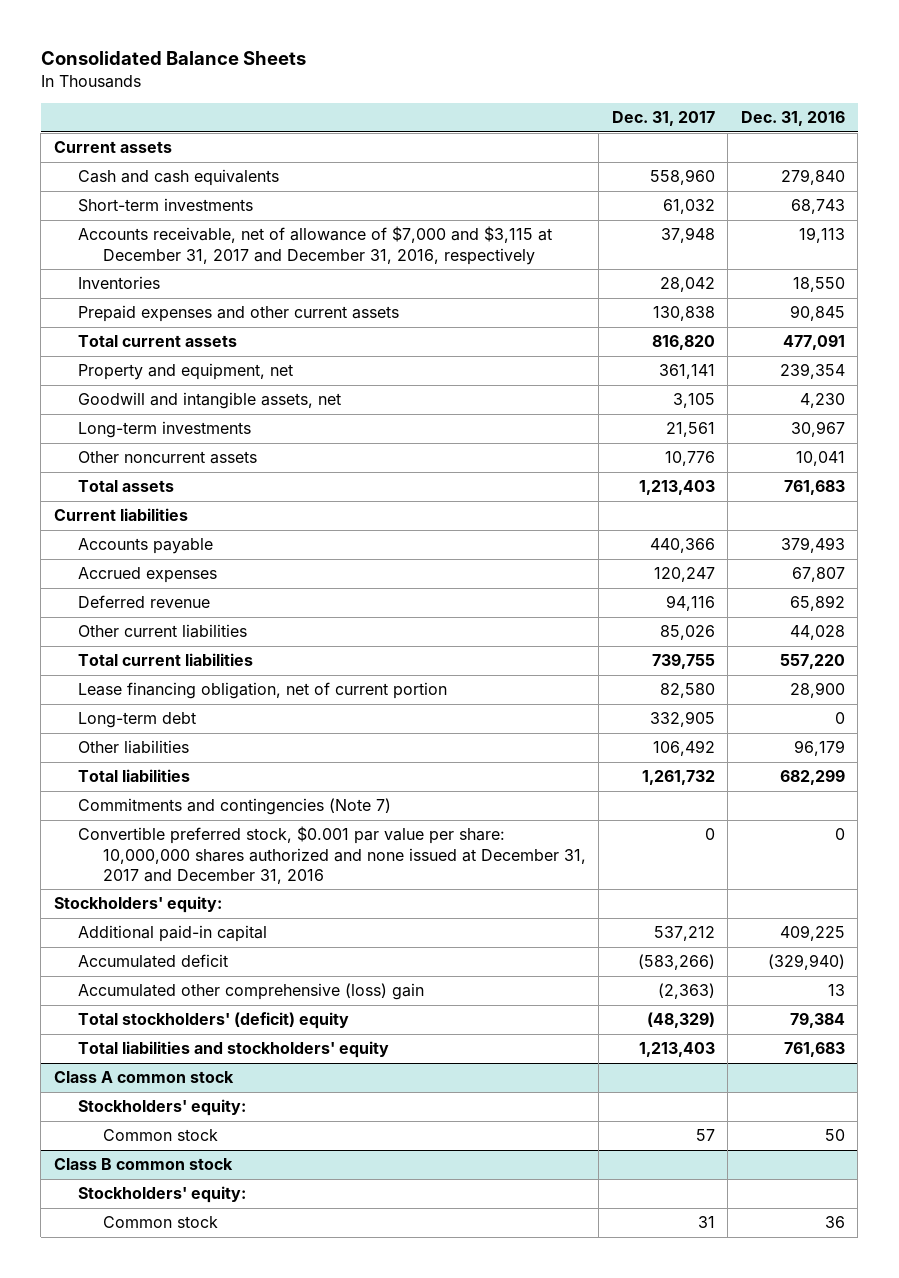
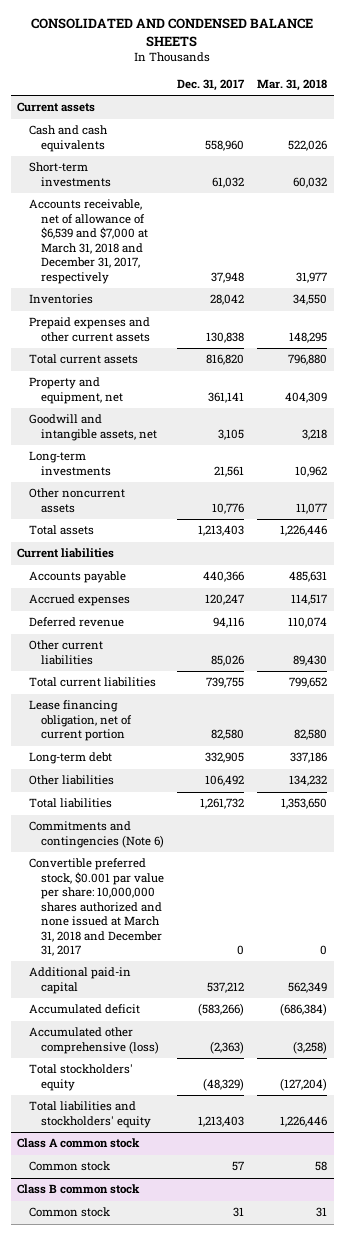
[40,51,306,66] Consolidated Balance Sheets -> [31,18,314,47] CONSOLIDATED AND CONDENSED BALANCE SHEETS
[740,111,845,127] Dec. 31, 2016 -> none
none -> [257,79,328,92] Mar. 31, 2018
[78,226,553,265] Accounts receivable, net of allowance of $7,000 and $3,115 at December 31, 2017 and December 31, 2016, respectively -> [29,199,148,284] Accounts receivable, net of allowance of $6,539 and $7,000 at March 31, 2018 and December 31, 2017, respectively
[53,896,222,914] Stockholders' equity: -> none
[78,798,392,816] Commitments and contingencies (Note 7) -> [29,821,164,848] Commitments and contingencies (Note 6)
[78,826,586,884] Convertible preferred stock, $0.001 par value per share: 10,000,000 shares authorized and none issued at December 31, 2017 and December 31, 2016 -> [29,858,164,957] Convertible preferred stock, $0.001 par value per share: 10,000,000 shares authorized and none issued at March 31, 2018 and December 31, 2017
[78,983,425,1001] Accumulated other comprehensive (loss) gain -> [29,1027,159,1054] Accumulated other comprehensive (loss)
[78,1012,350,1030] Total stockholders' (deficit) equity -> [29,1064,134,1091] Total stockholders' equity
[78,1099,247,1117] Stockholders' equity: -> none
[78,1186,247,1204] Stockholders' equity: -> none

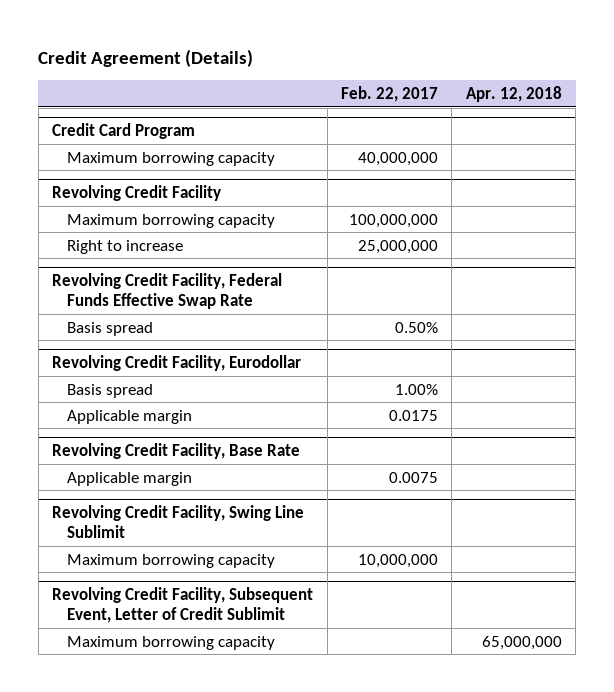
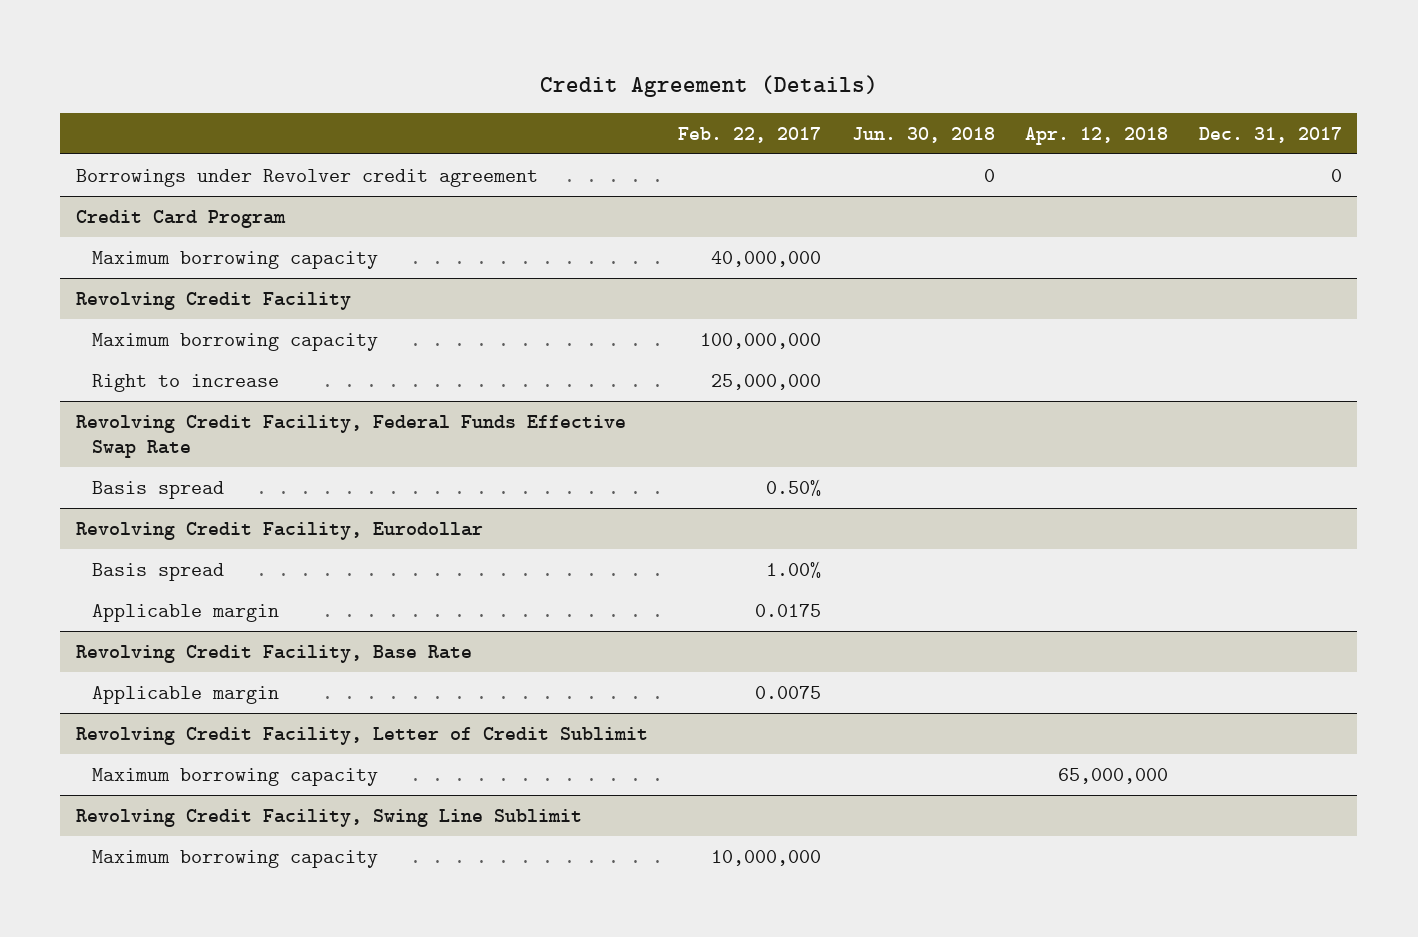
none -> [851,126,995,143] Jun. 30, 2018
none -> [1199,126,1343,143] Dec. 31, 2017
none -> [75,168,538,187] Borrowings under Revolver credit agreement
none -> [75,726,648,745] Revolving Credit Facility, Letter of Credit Sublimit
none -> [92,767,379,786] Maximum borrowing capacity
[52,587,314,623] Revolving Credit Facility, Subsequent Event, Letter of Credit Sublimit -> none
[66,635,275,650] Maximum borrowing capacity -> none

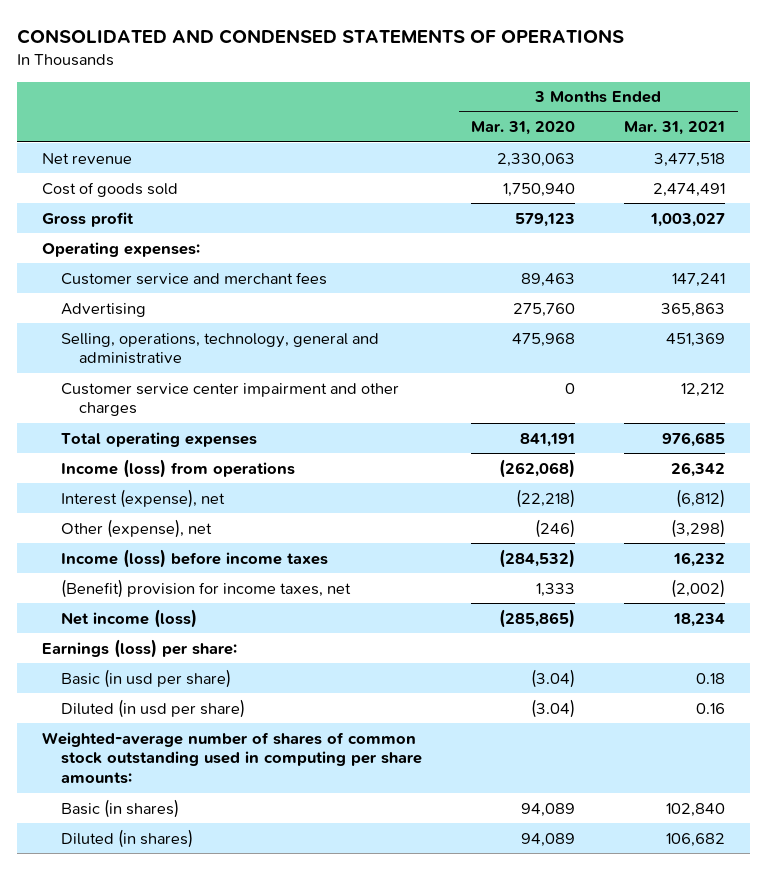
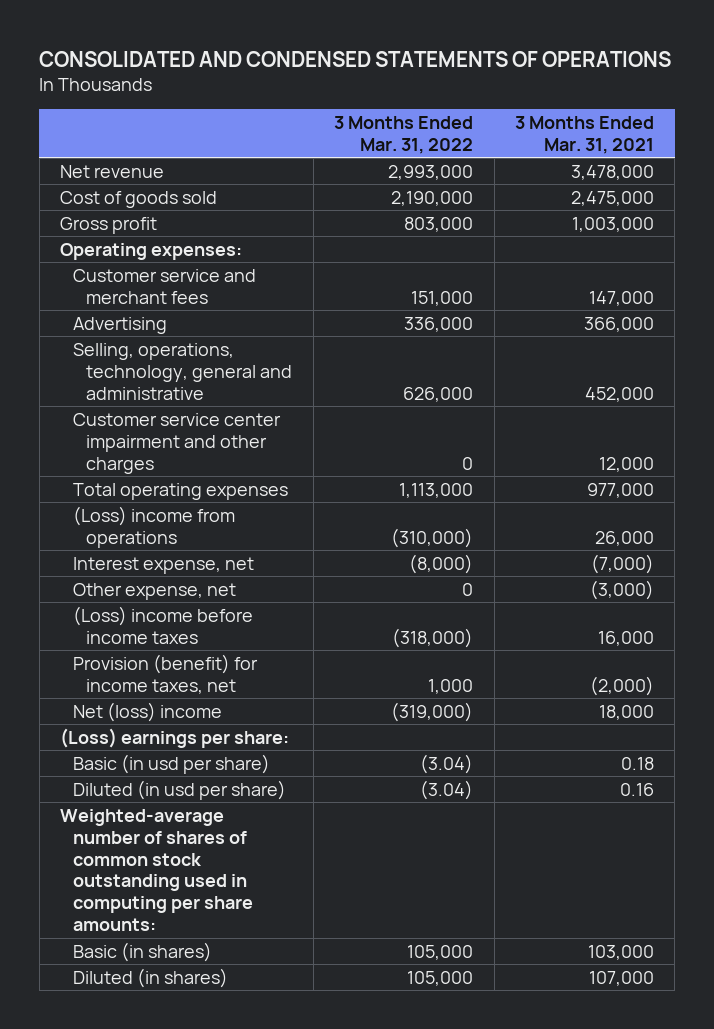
[470,121,575,136] Mar. 31, 2020 -> none
none -> [334,115,474,154] 3 Months Ended Mar. 31, 2022
[654,152,726,167] 3,477,518 -> [570,164,654,180] 3,478,000
[653,182,726,197] 2,474,491 -> [570,190,654,206] 2,475,000
[650,212,726,227] 1,003,027 -> [571,216,654,232] 1,003,000
[672,272,726,287] 147,241 -> [588,290,654,306] 147,000
[661,302,726,317] 365,863 -> [583,316,654,332] 366,000
[666,332,726,347] 451,369 -> [584,386,654,402] 452,000
[681,382,726,397] 12,212 -> [598,456,654,472] 12,000
[662,431,726,447] 976,685 -> [586,482,654,498] 977,000
[60,458,295,478] Income (loss) from operations -> [73,505,236,548] (Loss) income from operations
[671,461,726,477] 26,342 -> [594,530,654,546] 26,000
[60,488,225,508] Interest (expense), net -> [73,556,255,574] Interest expense, net
[676,488,726,508] (6,812) -> [590,553,654,574] (7,000)
[60,518,212,538] Other (expense), net -> [73,582,237,600] Other expense, net
[671,518,726,538] (3,298) -> [589,579,654,600] (3,000)
[60,548,328,568] Income (loss) before income taxes -> [73,605,254,644] (Loss) income before income taxes
[673,551,726,567] 16,232 -> [597,630,654,646] 16,000
[60,578,351,598] (Benefit) provision for income taxes, net -> [73,653,259,694] Provision (benefit) for income taxes, net
[671,578,726,598] (2,002) -> [589,675,654,696] (2,000)
[60,608,197,628] Net income (loss) -> [73,701,223,722] Net (loss) income
[673,612,726,627] 18,234 -> [598,704,654,720] 18,000
[42,638,238,658] Earnings (loss) per share: -> [60,727,290,748] (Loss) earnings per share:
[666,802,726,817] 102,840 -> [587,944,654,960] 103,000
[666,832,726,847] 106,682 -> [588,970,654,986] 107,000

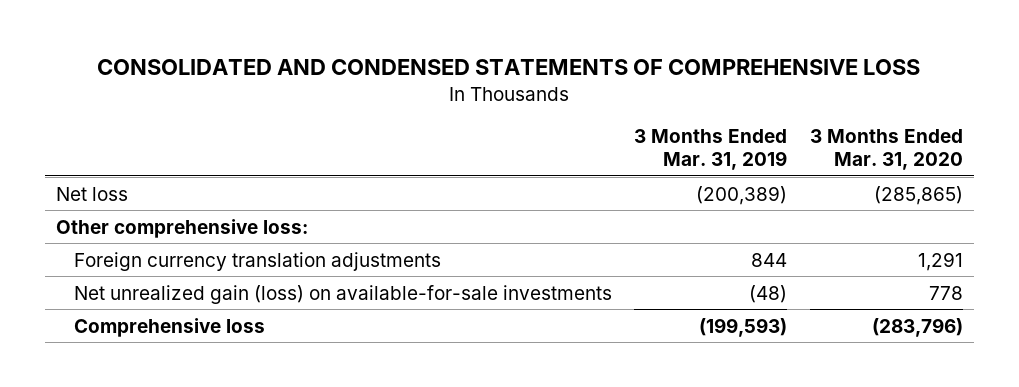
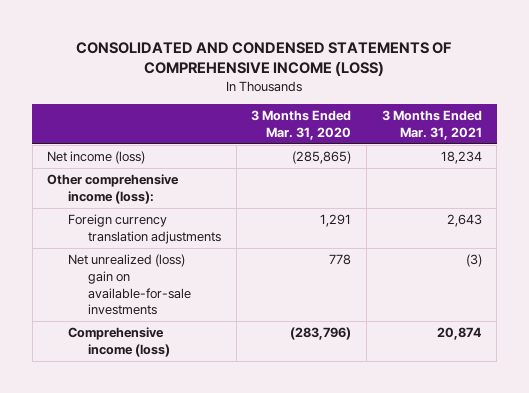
[97,58,921,75] CONSOLIDATED AND CONDENSED STATEMENTS OF COMPREHENSIVE LOSS -> [76,41,452,77] CONSOLIDATED AND CONDENSED STATEMENTS OF COMPREHENSIVE INCOME (LOSS)
[634,129,788,171] 3 Months Ended Mar. 31, 2019 -> none
none -> [381,110,482,140] 3 Months Ended Mar. 31, 2021
[55,186,128,201] Net loss -> [47,151,146,165] Net income (loss)
[55,218,308,238] Other comprehensive loss: -> [47,174,180,204] Other comprehensive income (loss):
[73,284,612,304] Net unrealized gain (loss) on available-for-sale investments -> [67,254,192,316] Net unrealized (loss) gain on available-for-sale investments
[73,317,265,337] Comprehensive loss -> [67,327,171,357] Comprehensive income (loss)

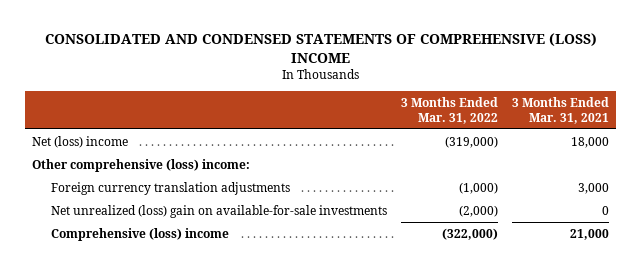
[76,41,452,77] CONSOLIDATED AND CONDENSED STATEMENTS OF COMPREHENSIVE INCOME (LOSS) -> [44,32,597,63] CONSOLIDATED AND CONDENSED STATEMENTS OF COMPREHENSIVE (LOSS) INCOME
[251,110,352,140] 3 Months Ended Mar. 31, 2020 -> none
none -> [401,96,499,124] 3 Months Ended Mar. 31, 2022
[47,151,146,165] Net income (loss) -> [31,135,128,148] Net (loss) income
[440,151,482,165] 18,234 -> [571,136,610,148] 18,000
[47,174,180,204] Other comprehensive income (loss): -> [31,158,250,172] Other comprehensive (loss) income:
[446,214,482,228] 2,643 -> [578,182,610,194] 3,000
[465,254,482,268] (3) -> [602,205,610,215] 0
[67,327,171,357] Comprehensive income (loss) -> [51,227,230,241] Comprehensive (loss) income
[436,327,482,341] 20,874 -> [570,228,610,240] 21,000

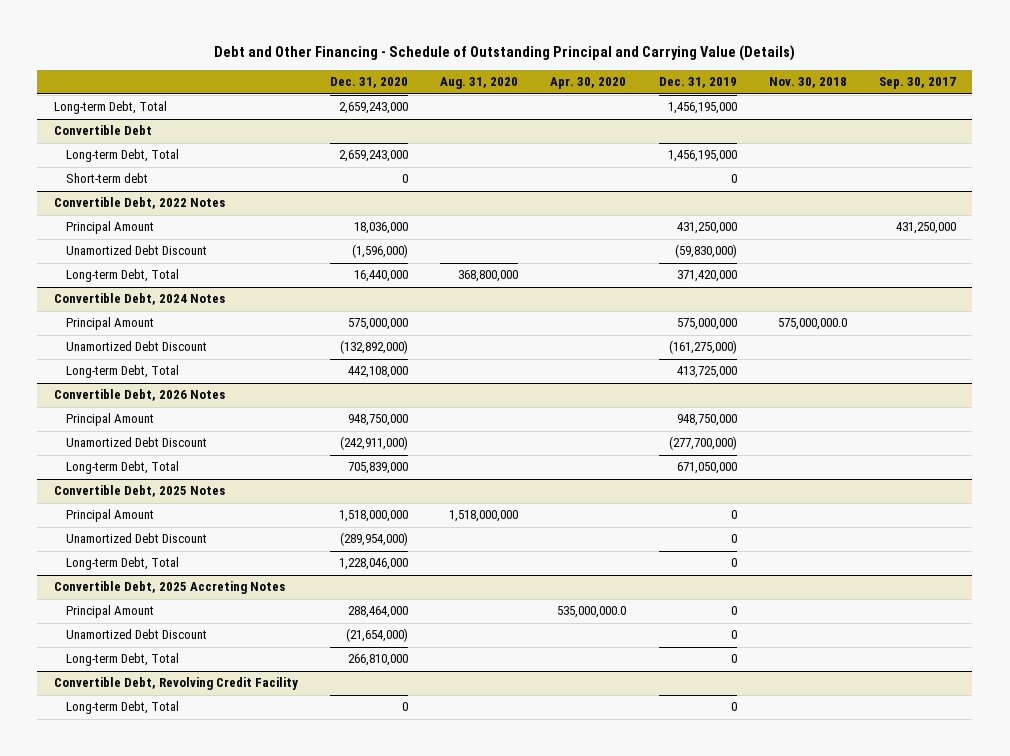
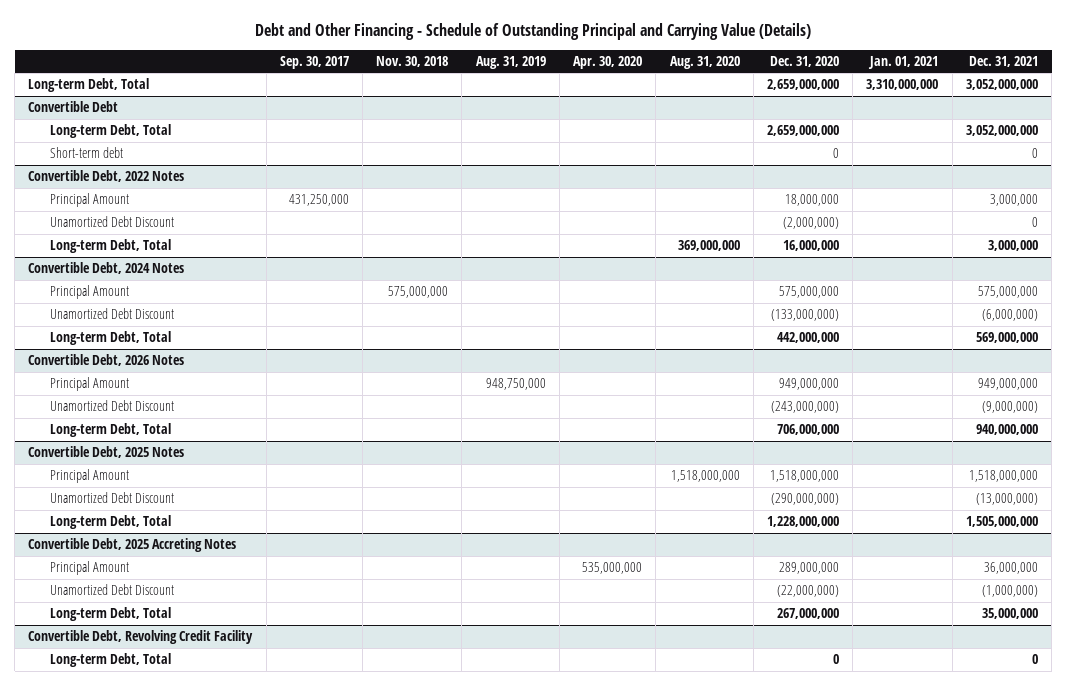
[658,77,737,89] Dec. 31, 2019 -> none
none -> [475,56,546,70] Aug. 31, 2019
none -> [868,56,939,70] Jan. 01, 2021
none -> [968,56,1038,68] Dec. 31, 2021
[338,102,408,115] 2,659,243,000 -> [767,79,840,91] 2,659,000,000
[338,150,408,163] 2,659,243,000 -> [767,125,840,137] 2,659,000,000
[353,222,408,235] 18,036,000 -> [785,194,840,207] 18,000,000
[351,244,408,259] (1,596,000) -> [783,217,840,230] (2,000,000)
[353,270,408,283] 16,440,000 -> [783,240,840,252] 16,000,000
[458,270,519,283] 368,800,000 -> [677,240,740,252] 369,000,000
[778,318,848,331] 575,000,000.0 -> [388,286,449,299] 575,000,000
[339,340,408,355] (132,892,000) -> [771,309,840,322] (133,000,000)
[347,366,408,379] 442,108,000 -> [777,332,840,344] 442,000,000
[347,414,408,427] 948,750,000 -> [779,378,840,391] 949,000,000
[339,436,408,451] (242,911,000) -> [771,401,840,414] (243,000,000)
[347,462,408,475] 705,839,000 -> [777,424,840,436] 706,000,000
[339,532,408,547] (289,954,000) -> [771,493,840,506] (290,000,000)
[338,558,408,571] 1,228,046,000 -> [767,516,840,528] 1,228,000,000
[347,606,408,619] 288,464,000 -> [779,562,840,575] 289,000,000
[557,606,627,619] 535,000,000.0 -> [582,562,643,575] 535,000,000
[345,628,408,643] (21,654,000) -> [777,585,840,598] (22,000,000)
[347,654,408,667] 266,810,000 -> [777,608,840,620] 267,000,000

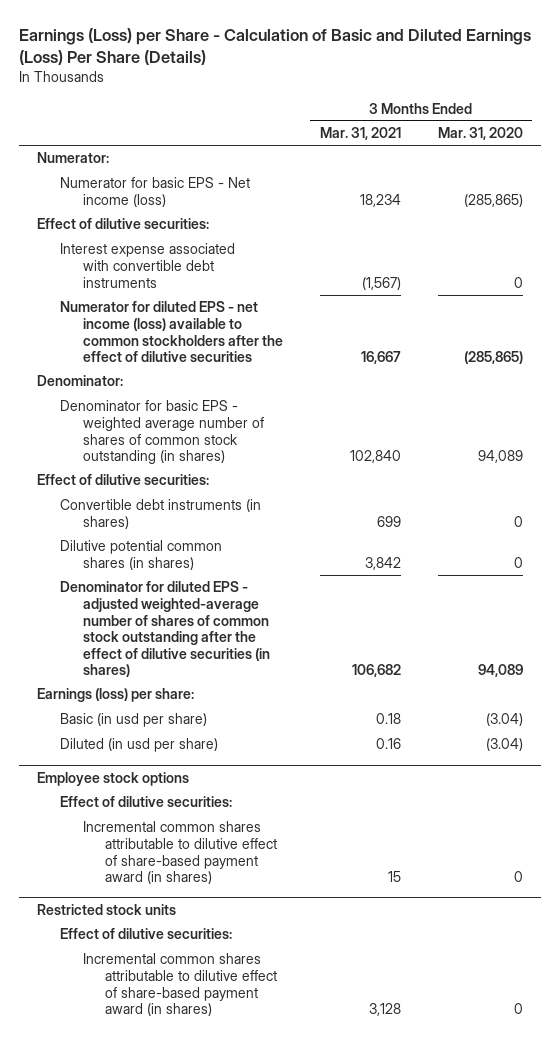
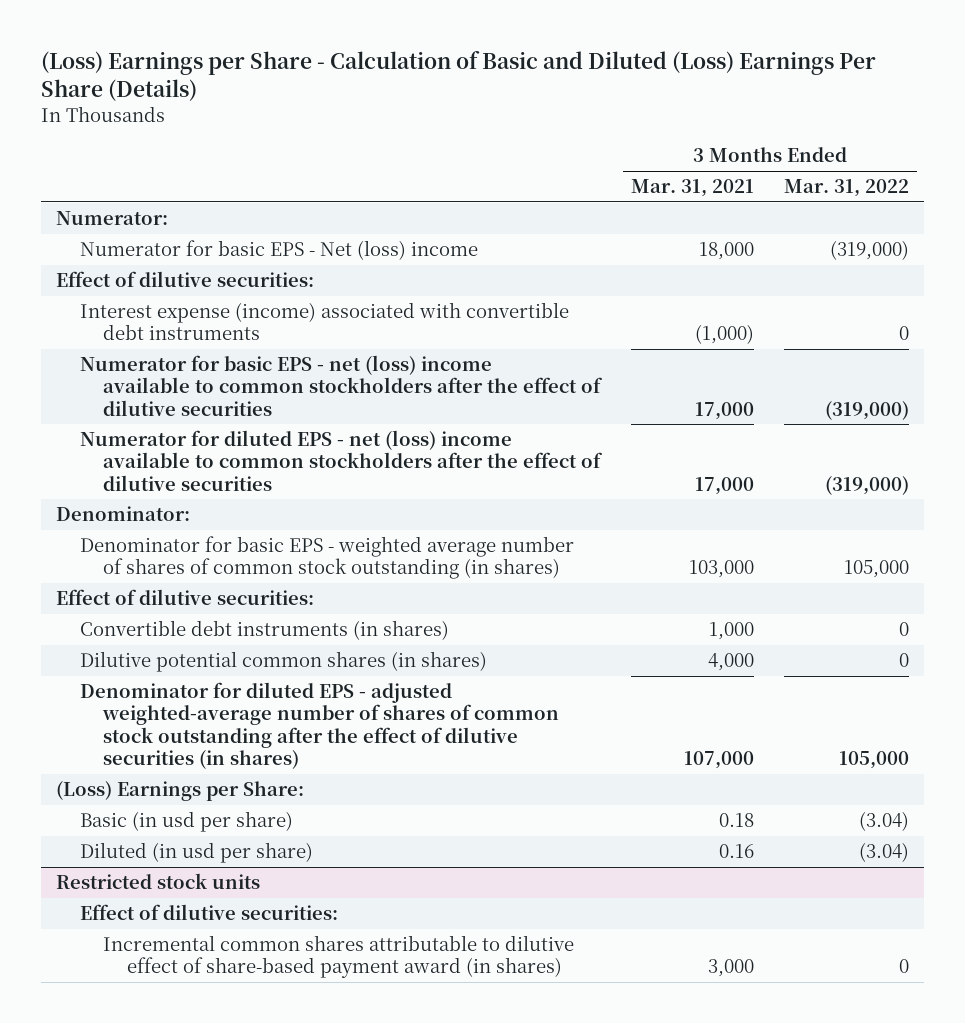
[18,27,531,65] Earnings (Loss) per Share - Calculation of Basic and Diluted Earnings (Loss) Per Share (Details) -> [40,51,876,102] (Loss) Earnings per Share - Calculation of Basic and Diluted (Loss) Earnings Per Share (Details)
[437,127,523,141] Mar. 31, 2020 -> none
none -> [783,179,909,198] Mar. 31, 2022
[59,177,250,208] Numerator for basic EPS - Net income (loss) -> [79,240,478,261] Numerator for basic EPS - Net (loss) income
[359,194,401,208] 18,234 -> [698,242,754,261] 18,000
[59,243,235,288] Interest expense associated with convertible debt instruments -> [79,302,569,341] Interest expense (income) associated with convertible debt instruments
[361,276,401,290] (1,567) -> [694,324,754,345] (1,000)
none -> [79,355,604,416] Numerator for basic EPS - net (loss) income available to common stockholders after the effect of dilutive securities
[59,301,283,363] Numerator for diluted EPS - net income (loss) available to common stockholders after the effect of dilutive securities -> [79,430,604,491] Numerator for diluted EPS - net (loss) income available to common stockholders after the effect of dilutive securities
[360,351,401,365] 16,667 -> [694,476,754,495] 17,000
[349,450,401,464] 102,840 -> [688,560,754,579] 103,000
[376,516,401,528] 699 -> [708,622,754,641] 1,000
[364,557,401,571] 3,842 -> [707,653,754,672] 4,000
[351,664,401,678] 106,682 -> [683,751,754,770] 107,000
[37,688,195,703] Earnings (loss) per share: -> [55,781,304,802] (Loss) Earnings per Share:
[37,771,190,786] Employee stock options -> none
[59,796,232,808] Effect of dilutive securities: -> none
[82,821,278,885] Incremental common shares attributable to dilutive effect of share-based payment award (in shares) -> none
[368,1003,401,1017] 3,128 -> [707,959,754,978] 3,000

